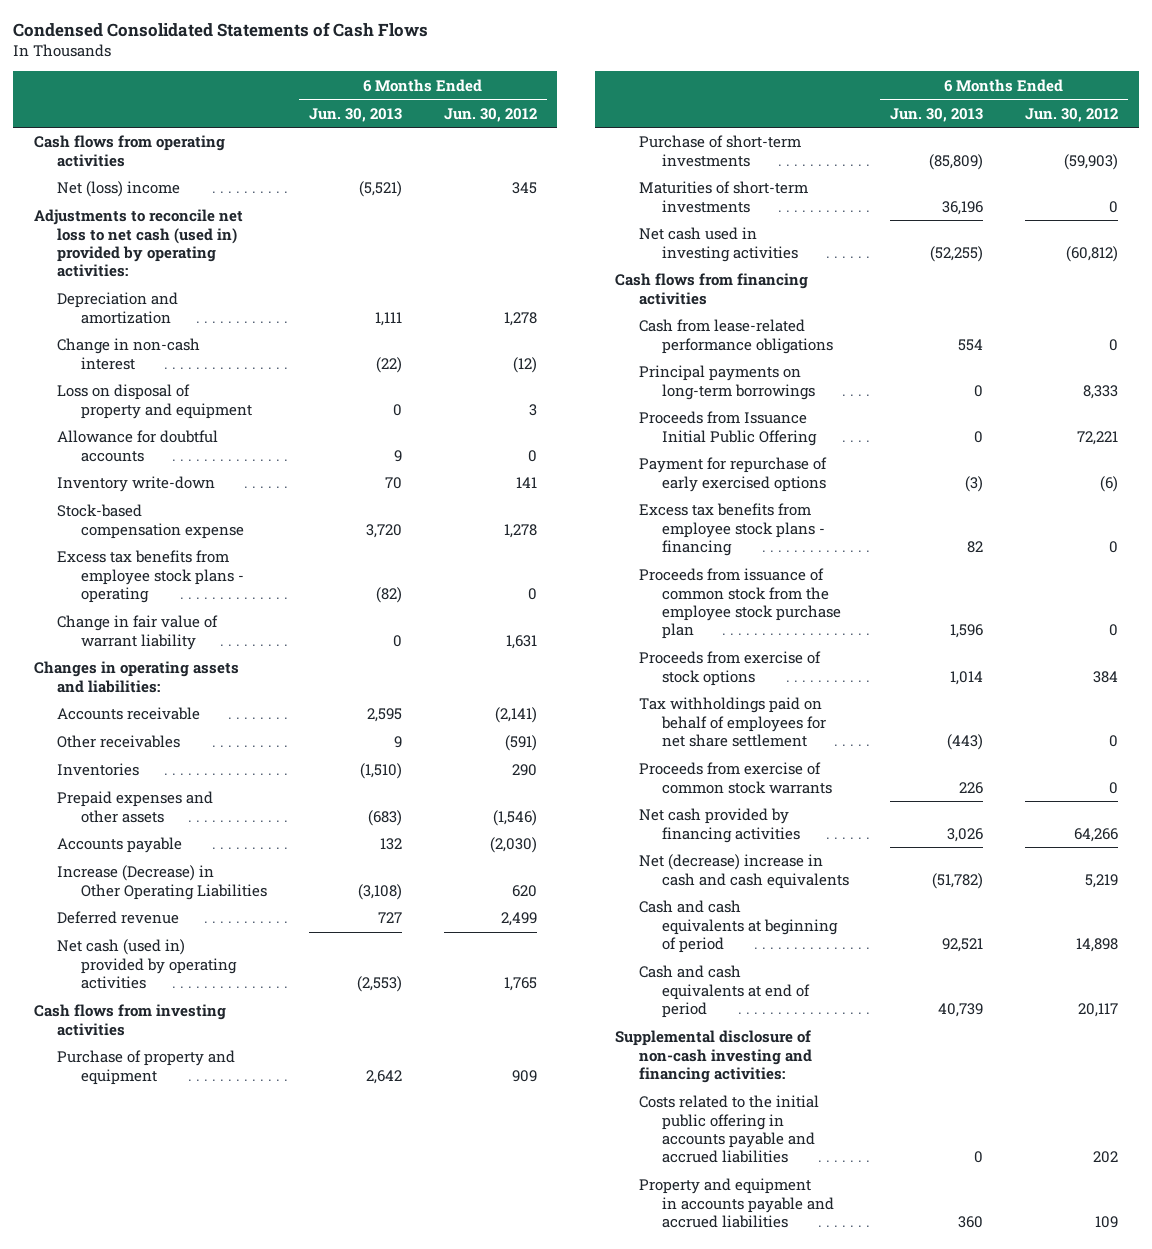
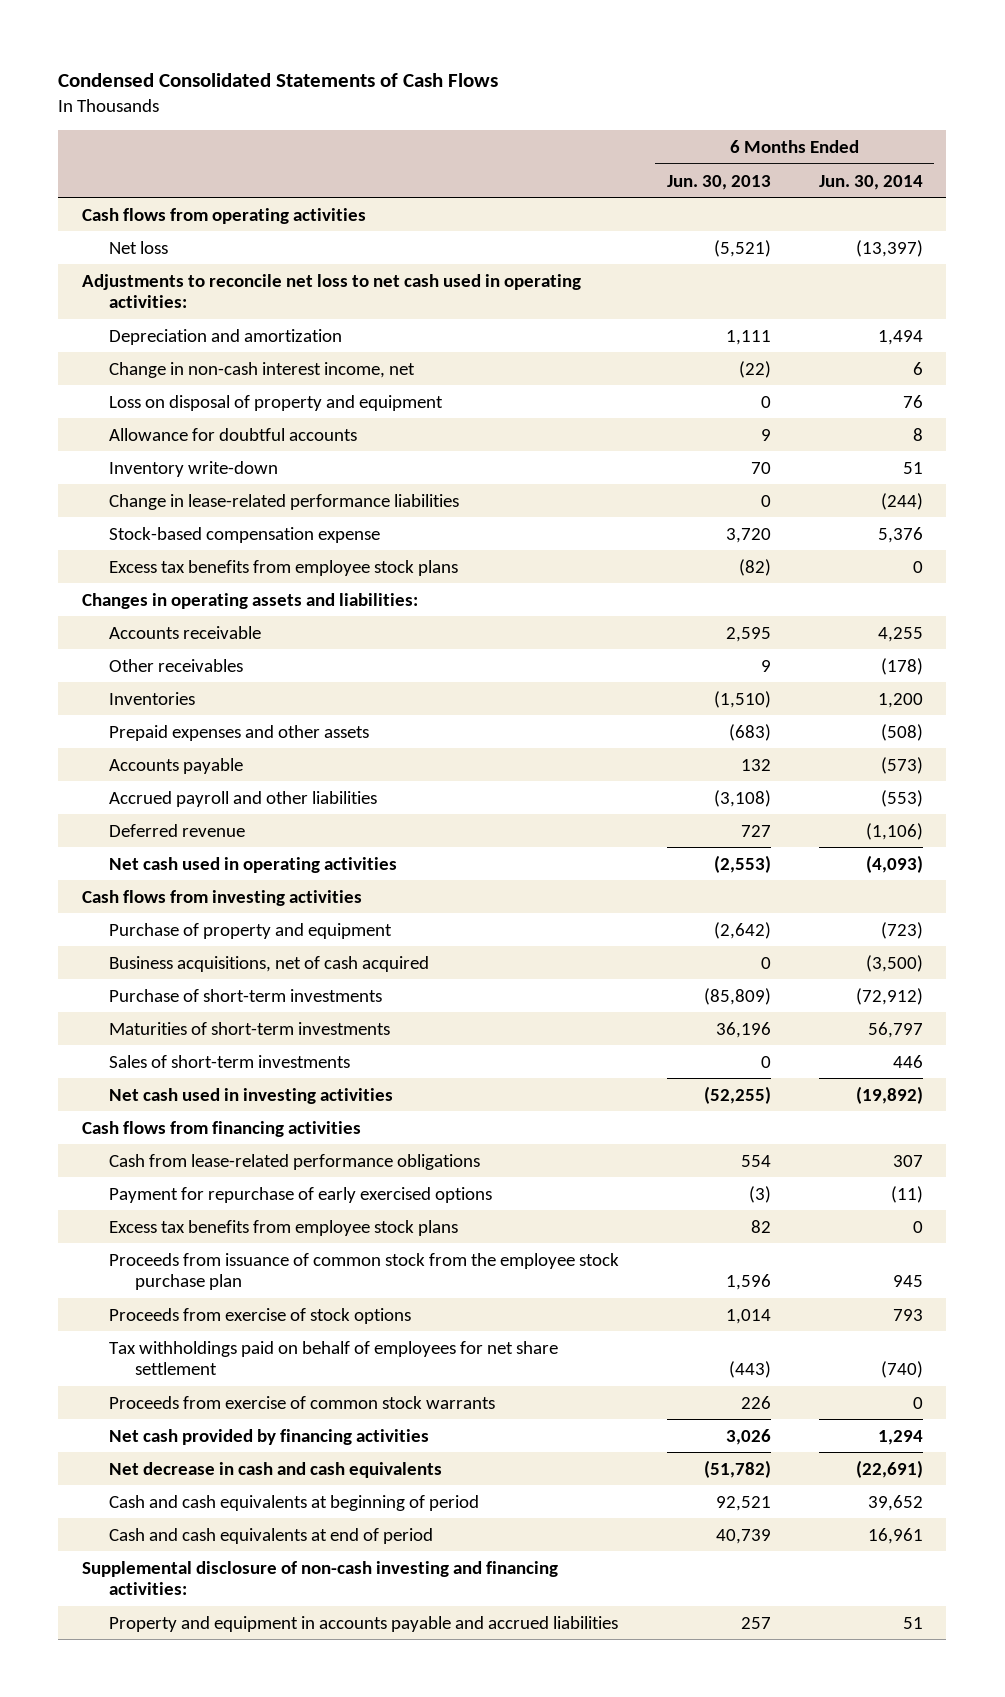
[443,107,537,122] Jun. 30, 2012 -> none
none -> [818,174,923,190] Jun. 30, 2014
[57,181,181,198] Net (loss) income -> [108,240,168,254] Net loss
[33,209,243,278] Adjustments to reconcile net loss to net cash (used in) provided by operating activities: -> [82,273,582,309] Adjustments to reconcile net loss to net cash used in operating activities:
[57,338,201,370] Change in non-cash interest -> [108,361,415,378] Change in non-cash interest income, net
none -> [108,493,459,510] Change in lease-related performance liabilities
[57,615,219,650] Change in fair value of warrant liability -> none
[57,550,244,603] Excess tax benefits from employee stock plans - operating -> [108,559,458,576] Excess tax benefits from employee stock plans
[57,865,267,900] Increase (Decrease) in Other Operating Liabilities -> [108,790,377,807] Accrued payroll and other liabilities
[57,939,237,989] Net cash (used in) provided by operating activities -> [108,856,397,873] Net cash used in operating activities
[366,1069,403,1084] 2,642 -> [713,921,771,939] (2,642)
none -> [108,955,429,972] Business acquisitions, net of cash acquired
none -> [108,1054,350,1068] Sales of short-term investments
[638,365,815,400] Principal payments on long-term borrowings -> none
[638,411,817,446] Proceeds from Issuance Initial Public Offering -> none
[638,503,825,556] Excess tax benefits from employee stock plans - financing -> [108,1219,458,1236] Excess tax benefits from employee stock plans
[638,854,849,889] Net (decrease) increase in cash and cash equivalents -> [108,1461,442,1478] Net decrease in cash and cash equivalents
[638,1095,819,1164] Costs related to the initial public offering in accounts payable and accrued liabilities -> none
[958,1215,984,1228] 360 -> [740,1616,771,1629] 257

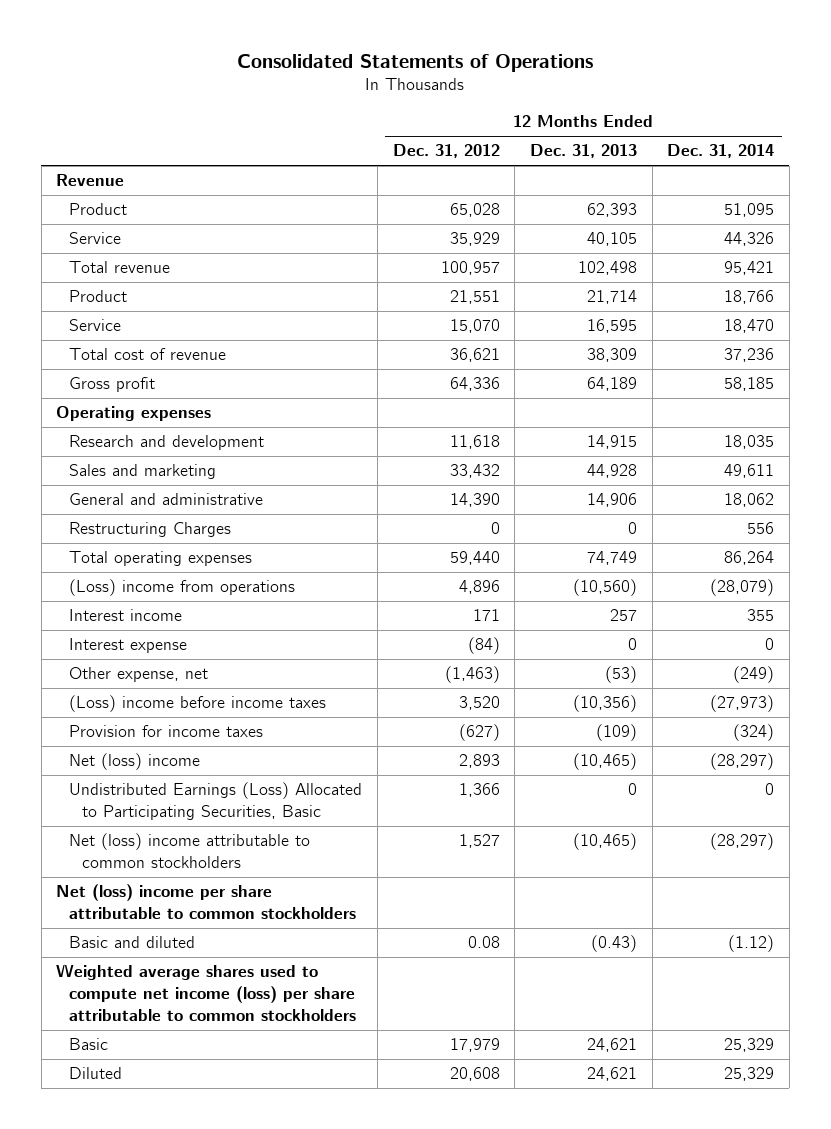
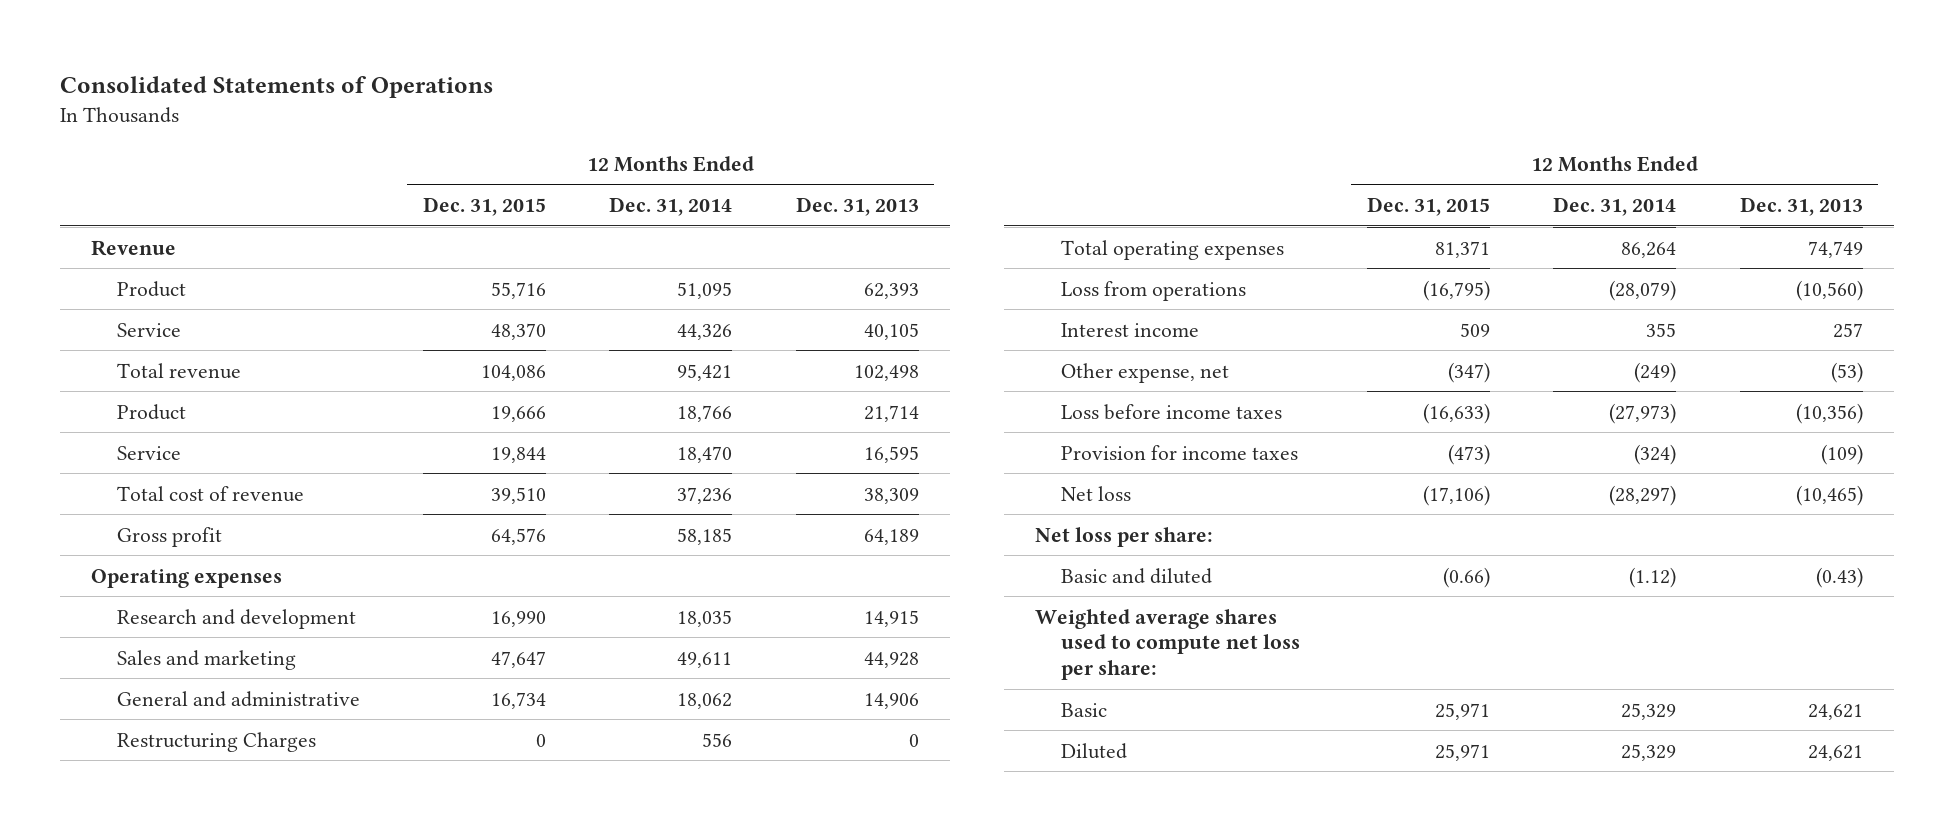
[392,144,500,159] Dec. 31, 2012 -> none
none -> [423,197,547,217] Dec. 31, 2015
[69,579,296,597] (Loss) income from operations -> [1060,280,1246,301] Loss from operations
[69,638,188,654] Interest expense -> none
[69,695,327,713] (Loss) income before income taxes -> [1060,403,1282,420] Loss before income taxes
[69,782,363,821] Undistributed Earnings (Loss) Allocated to Participating Securities, Basic -> none
[69,833,311,869] Net (loss) income attributable to common stockholders -> none
[69,753,201,771] Net (loss) income -> [1060,485,1131,501] Net loss
[56,884,357,920] Net (loss) income per share attributable to common stockholders -> [1035,526,1214,547] Net loss per share:
[56,964,357,1022] Weighted average shares used to compute net income (loss) per share attributable to common stockholders -> [1035,608,1300,681] Weighted average shares used to compute net loss per share:

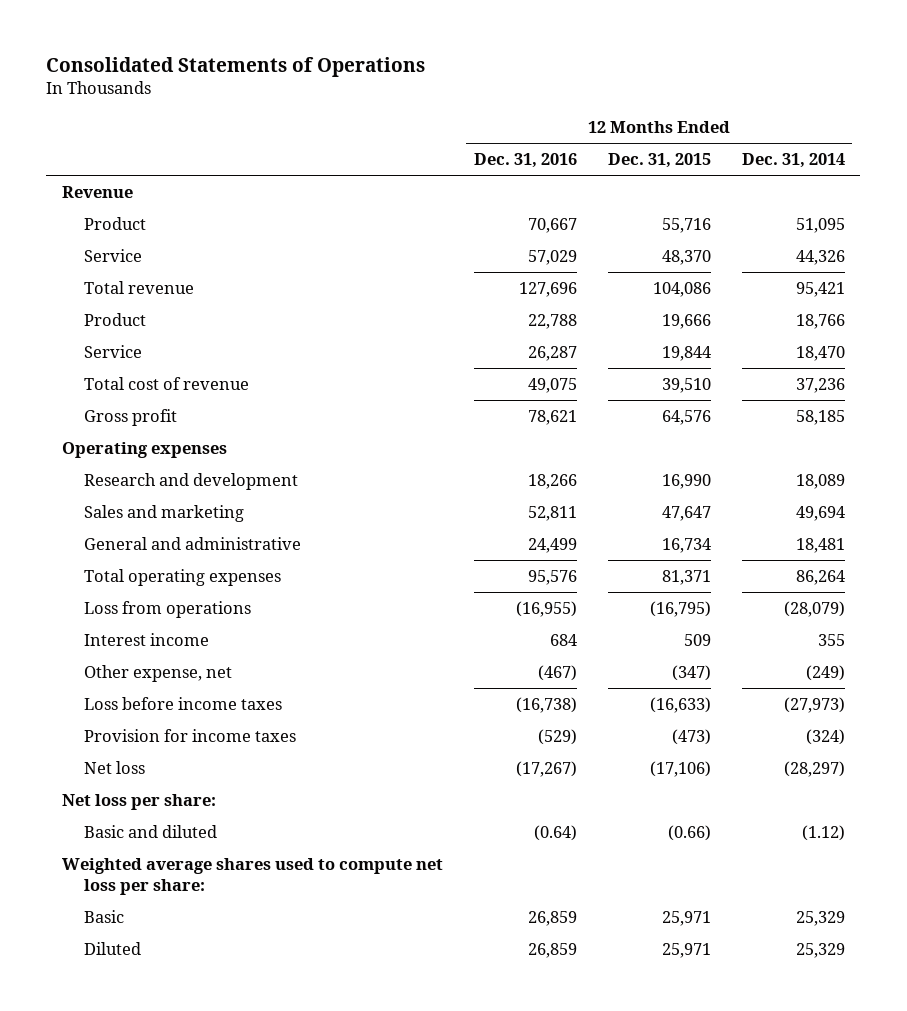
[795,197,919,217] Dec. 31, 2013 -> none
none -> [473,153,577,169] Dec. 31, 2016
[116,731,316,752] Restructuring Charges -> none
[677,609,733,627] 18,035 -> [795,474,845,490] 18,089
[677,651,733,668] 49,611 -> [795,506,845,522] 49,694
[677,692,733,709] 18,062 -> [795,538,845,554] 18,481

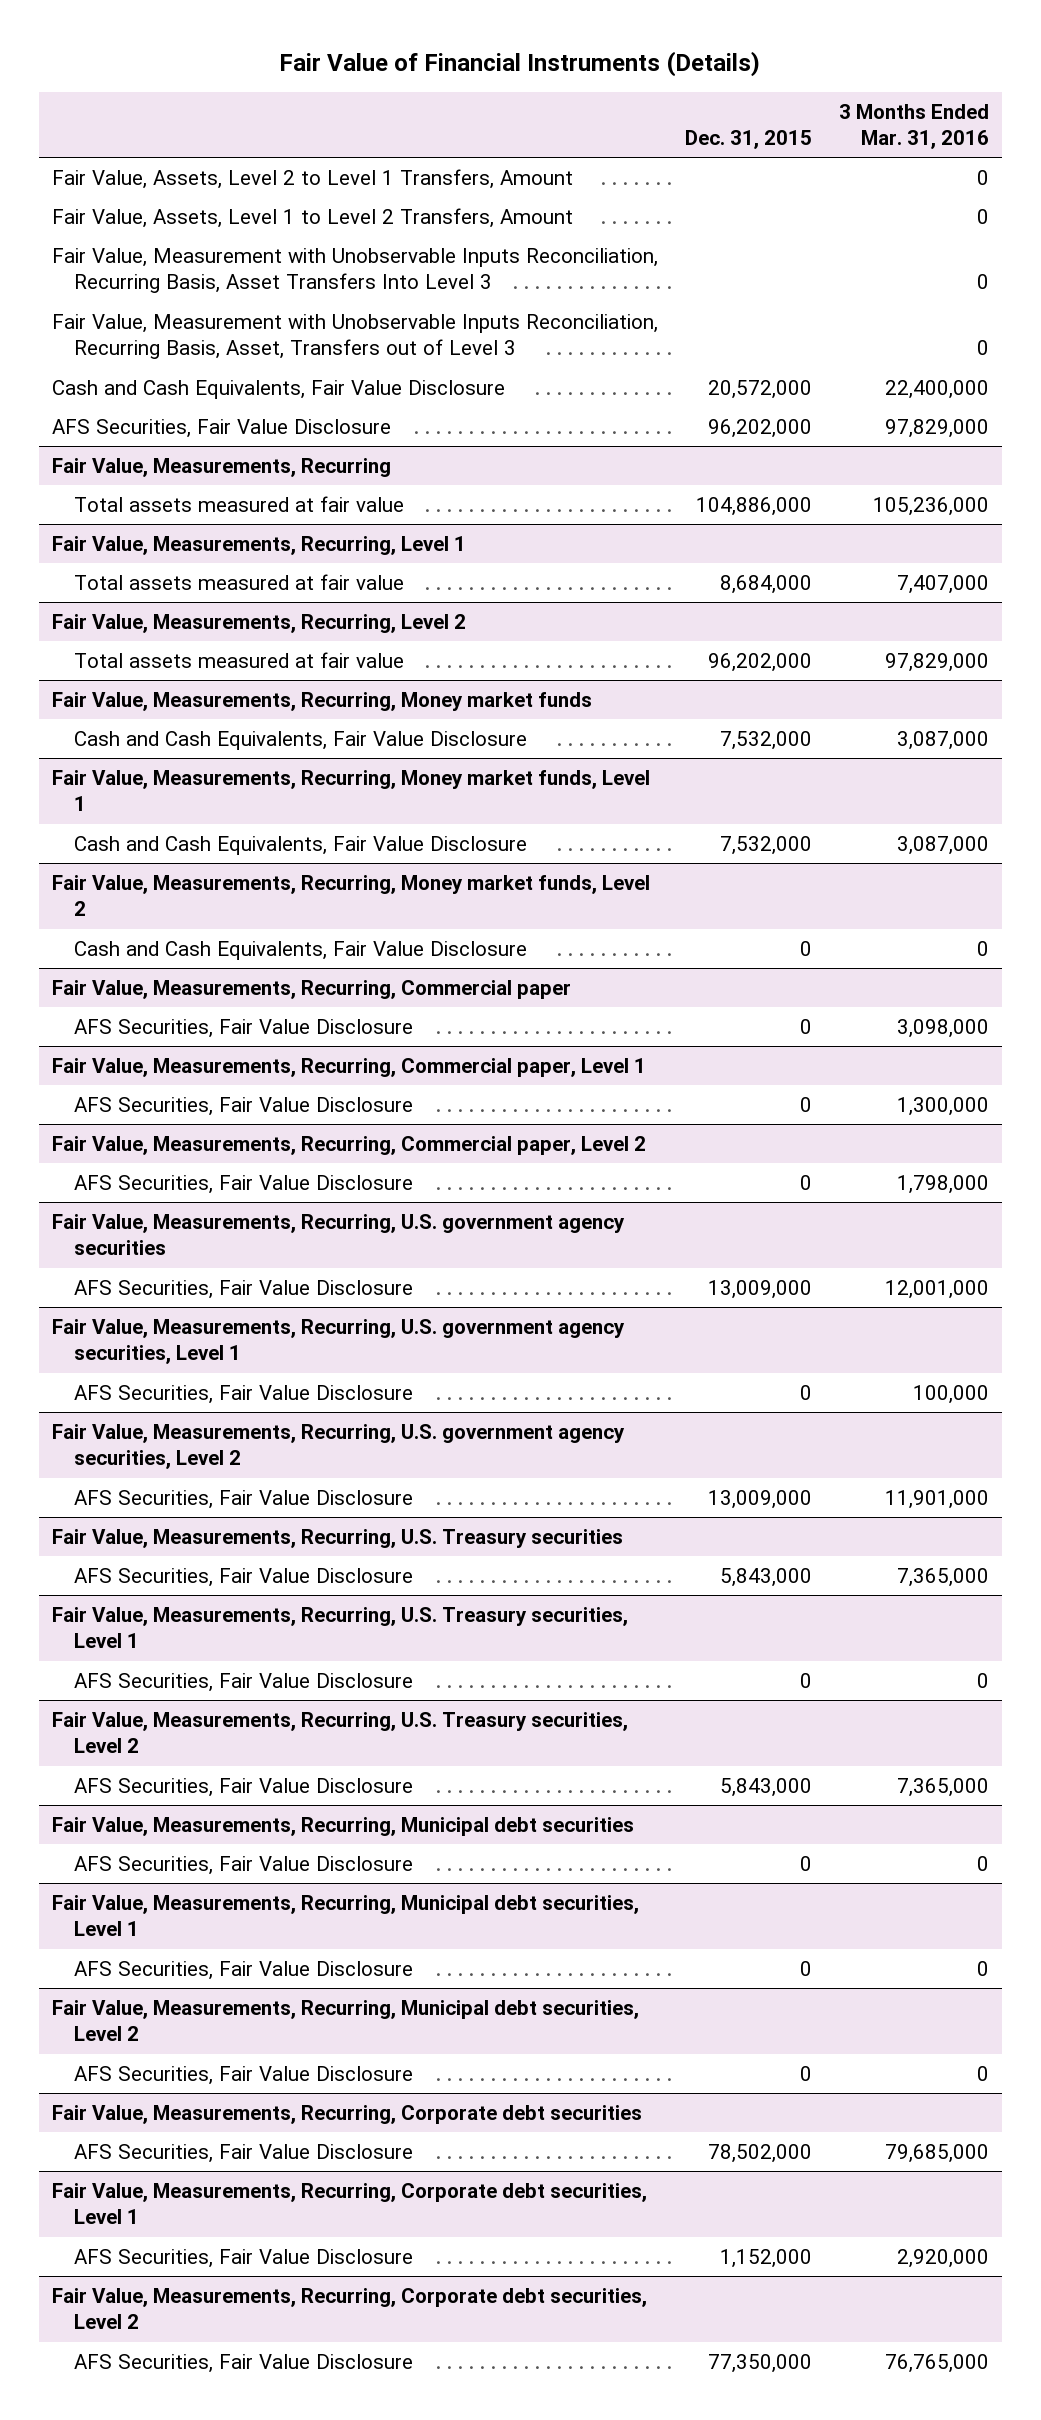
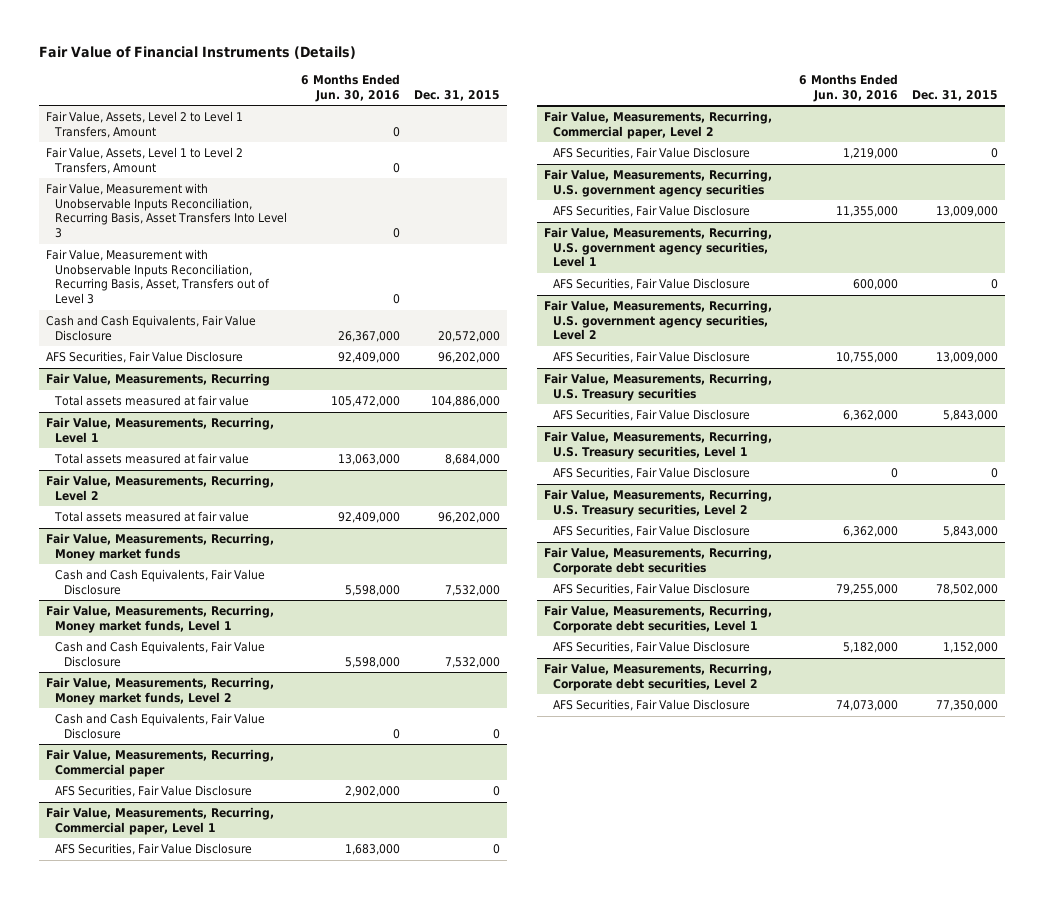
[838,103,989,150] 3 Months Ended Mar. 31, 2016 -> none
none -> [300,74,400,102] 6 Months Ended Jun. 30, 2016
[52,1816,635,1836] Fair Value, Measurements, Recurring, Municipal debt securities -> none
[74,1855,414,1875] AFS Securities, Fair Value Disclosure -> none
[52,1894,640,1937] Fair Value, Measurements, Recurring, Municipal debt securities, Level 1 -> none
[74,1960,414,1980] AFS Securities, Fair Value Disclosure -> none
[52,1999,640,2042] Fair Value, Measurements, Recurring, Municipal debt securities, Level 2 -> none
[74,2065,414,2085] AFS Securities, Fair Value Disclosure -> none

